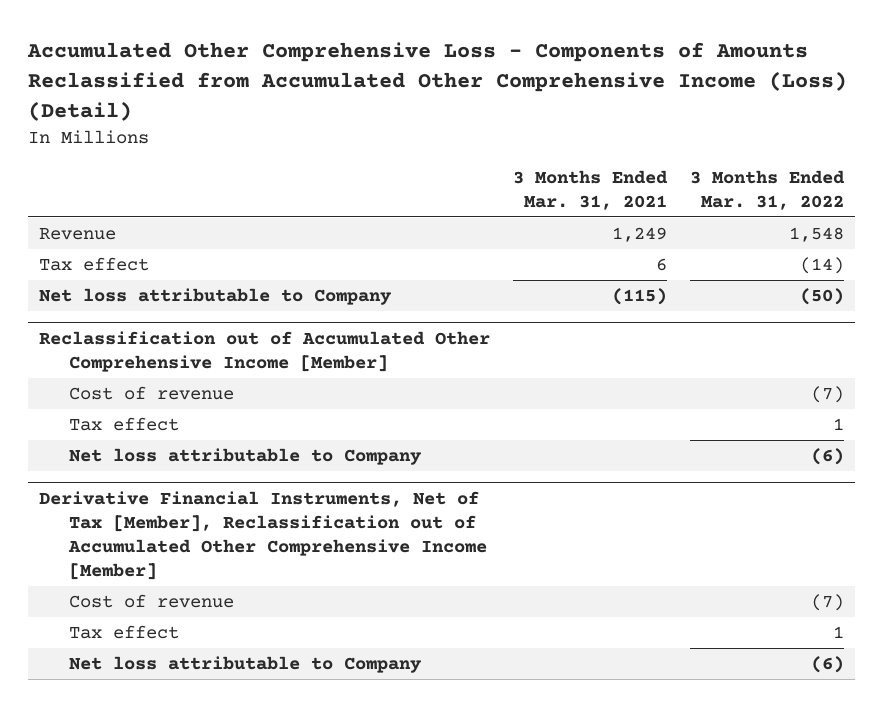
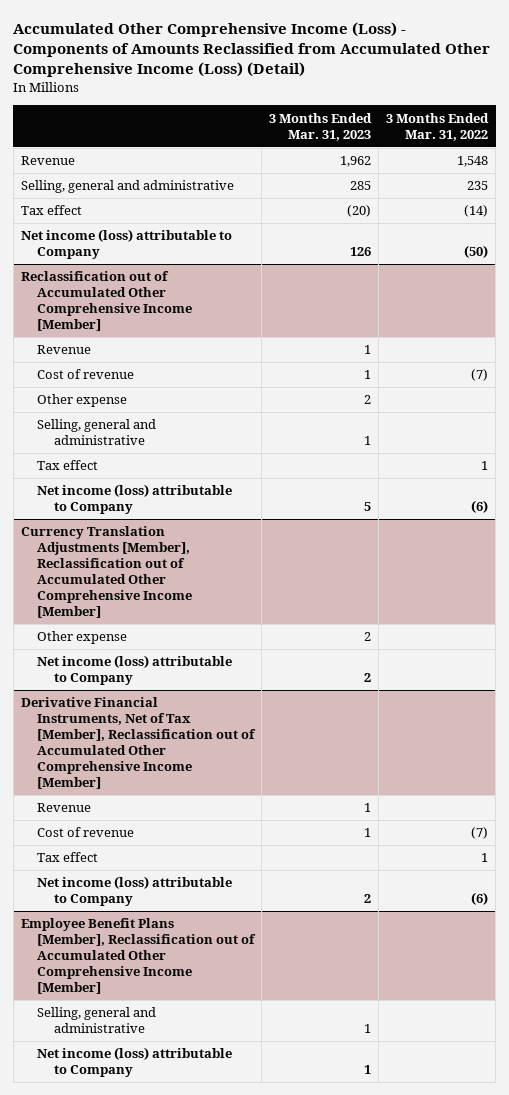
[26,42,847,121] Accumulated Other Comprehensive Loss - Components of Amounts Reclassified from Accumulated Other Comprehensive Income (Loss) (Detail) -> [13,21,491,78] Accumulated Other Comprehensive Income (Loss) - Components of Amounts Reclassified from Accumulated Other Comprehensive Income (Loss) (Detail)
[512,169,668,210] 3 Months Ended Mar. 31, 2021 -> none
none -> [269,112,373,141] 3 Months Ended Mar. 31, 2023
none -> [20,180,234,194] Selling, general and administrative
[39,288,393,306] Net loss attributable to Company -> [20,229,232,260] Net income (loss) attributable to Company
none -> [37,345,92,355] Revenue
none -> [37,394,128,408] Other expense
none -> [37,419,157,446] Selling, general and administrative
[68,448,422,466] Net loss attributable to Company -> [37,484,233,515] Net income (loss) attributable to Company
none -> [20,526,193,619] Currency Translation Adjustments [Member], Reclassification out of Accumulated Other Comprehensive Income [Member]
none -> [37,631,128,645] Other expense
none -> [37,655,233,686] Net income (loss) attributable to Company
none -> [37,803,92,813] Revenue
[68,656,422,674] Net loss attributable to Company -> [37,876,233,907] Net income (loss) attributable to Company
none -> [20,918,257,995] Employee Benefit Plans [Member], Reclassification out of Accumulated Other Comprehensive Income [Member]
none -> [37,1007,157,1034] Selling, general and administrative
none -> [37,1047,233,1078] Net income (loss) attributable to Company

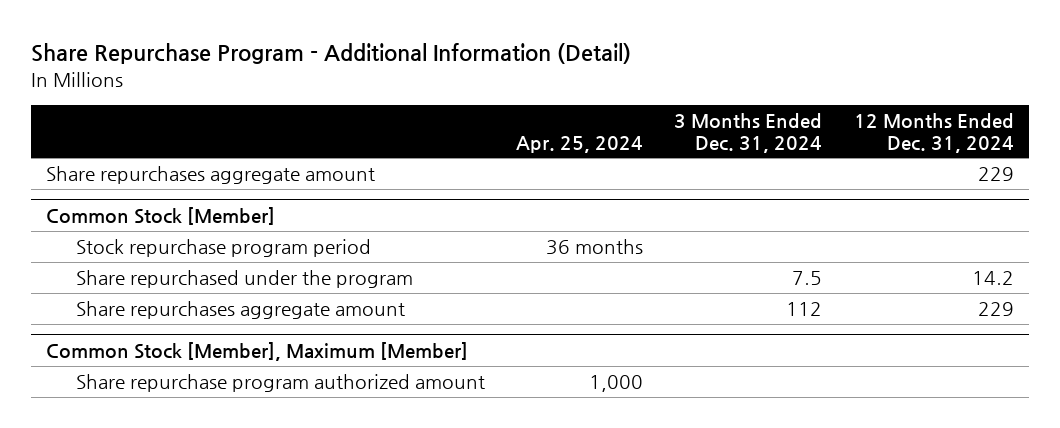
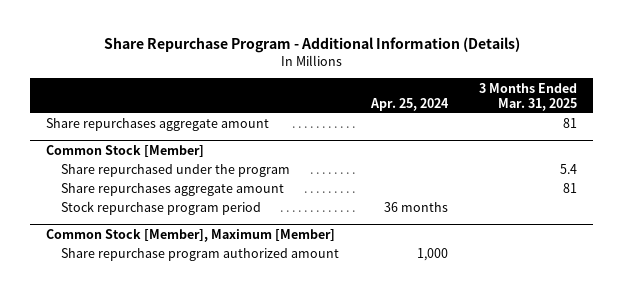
[30,43,631,65] Share Repurchase Program - Additional Information (Detail) -> [103,37,520,54] Share Repurchase Program - Additional Information (Details)
[674,112,823,153] 3 Months Ended Dec. 31, 2024 -> none
[853,112,1014,153] 12 Months Ended Dec. 31, 2024 -> none
none -> [479,82,578,111] 3 Months Ended Mar. 31, 2025
[75,238,371,257] Stock repurchase program period -> [61,201,262,216] Stock repurchase program period

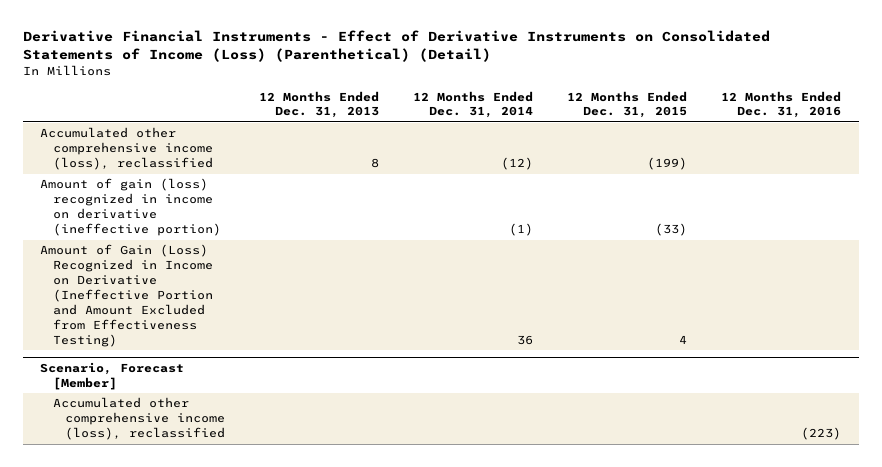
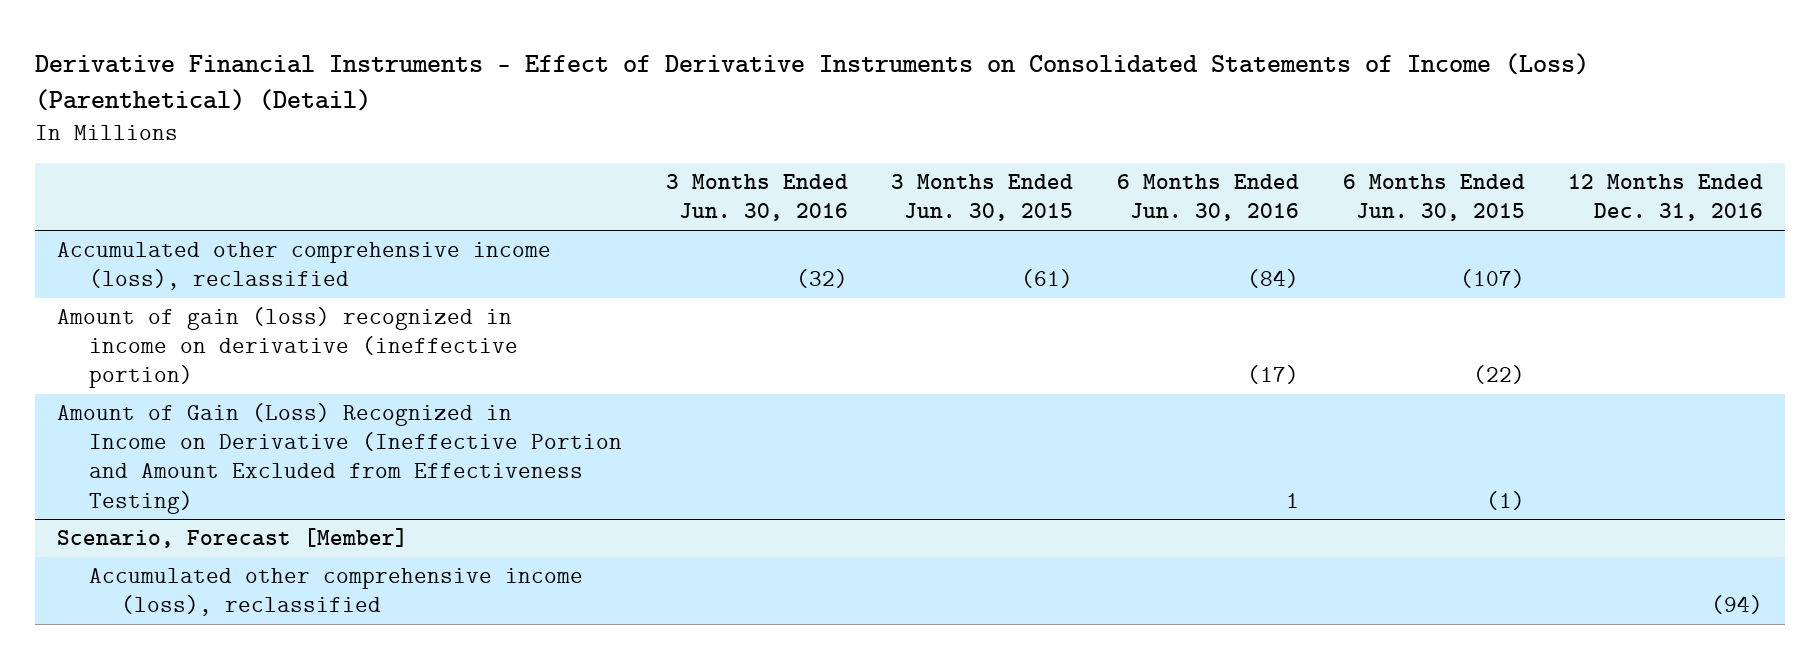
[258,90,379,119] 12 Months Ended Dec. 31, 2013 -> none
[413,90,534,119] 12 Months Ended Dec. 31, 2014 -> none
[567,90,688,119] 12 Months Ended Dec. 31, 2015 -> none
none -> [665,174,848,222] 3 Months Ended Jun. 30, 2016
none -> [891,174,1074,222] 3 Months Ended Jun. 30, 2015
none -> [1117,174,1300,222] 6 Months Ended Jun. 30, 2016
none -> [1342,174,1525,222] 6 Months Ended Jun. 30, 2015
[801,427,842,441] (223) -> [1711,595,1764,615] (94)

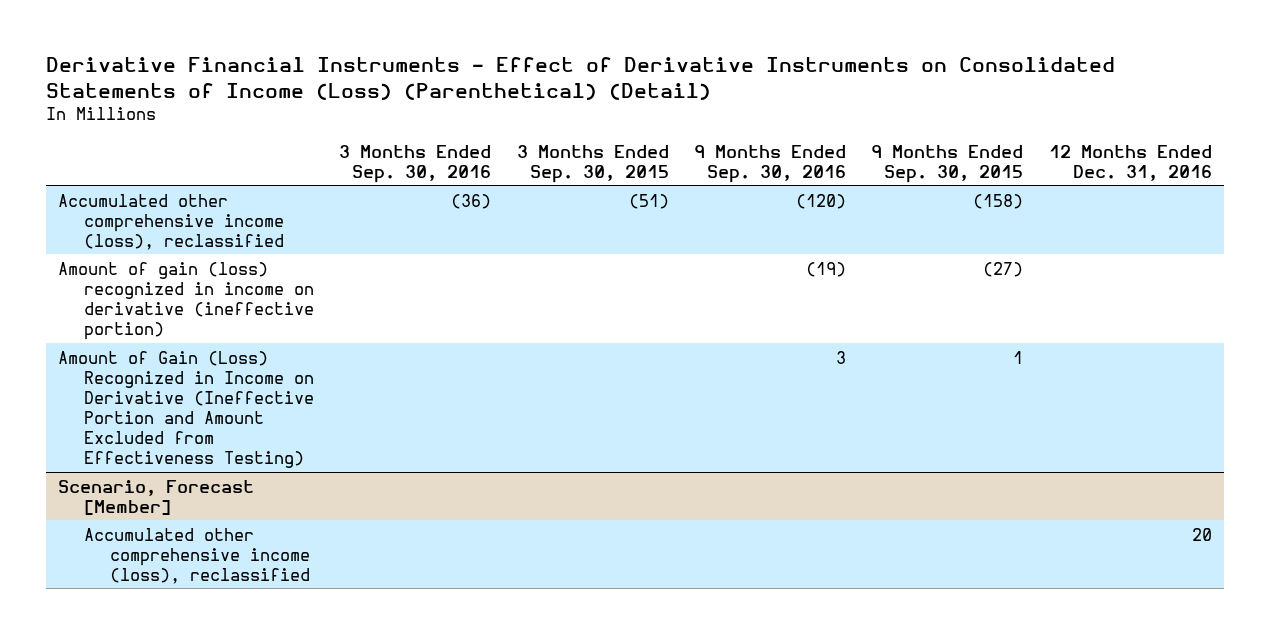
[665,174,848,222] 3 Months Ended Jun. 30, 2016 -> none
[891,174,1074,222] 3 Months Ended Jun. 30, 2015 -> none
[1117,174,1300,222] 6 Months Ended Jun. 30, 2016 -> none
[1342,174,1525,222] 6 Months Ended Jun. 30, 2015 -> none
none -> [339,144,492,183] 3 Months Ended Sep. 30, 2016
none -> [516,144,669,183] 3 Months Ended Sep. 30, 2015
none -> [694,144,847,183] 9 Months Ended Sep. 30, 2016
none -> [871,144,1024,183] 9 Months Ended Sep. 30, 2015
[1711,595,1764,615] (94) -> [1191,527,1212,541] 20

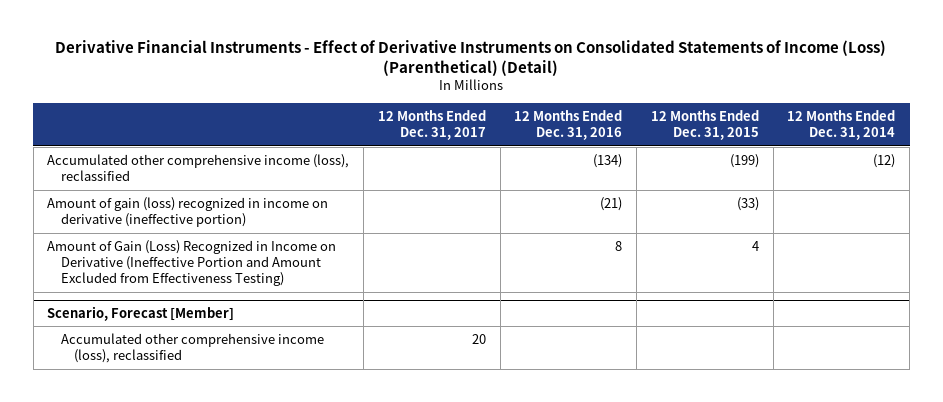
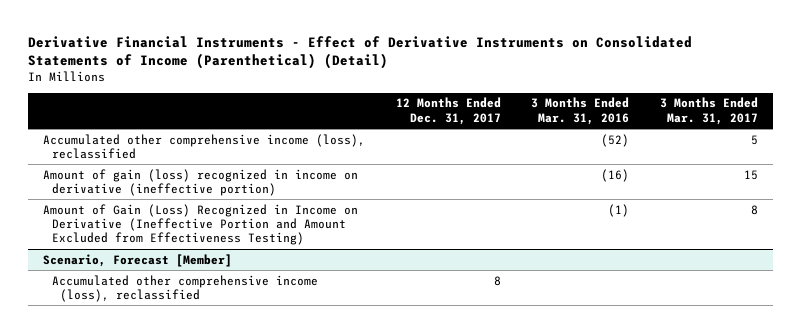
[55,40,887,76] Derivative Financial Instruments - Effect of Derivative Instruments on Consolidated Statements of Income (Loss) (Parenthetical) (Detail) -> [28,35,693,69] Derivative Financial Instruments - Effect of Derivative Instruments on Consolidated Statements of Income (Parenthetical) (Detail)
[514,109,623,141] 12 Months Ended Dec. 31, 2016 -> none
[650,109,759,141] 12 Months Ended Dec. 31, 2015 -> none
[787,109,896,141] 12 Months Ended Dec. 31, 2014 -> none
none -> [531,97,630,125] 3 Months Ended Mar. 31, 2016
none -> [659,97,758,125] 3 Months Ended Mar. 31, 2017
[471,333,486,344] 20 -> [493,275,501,286] 8

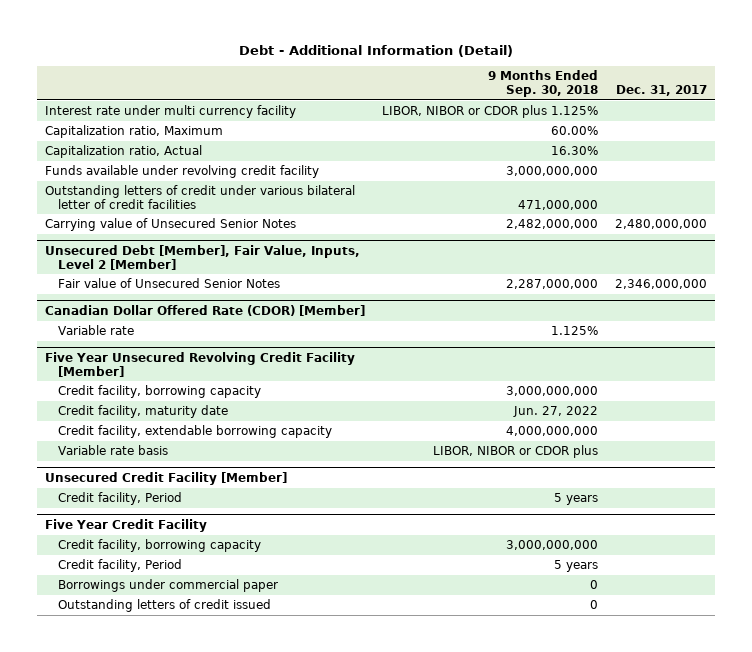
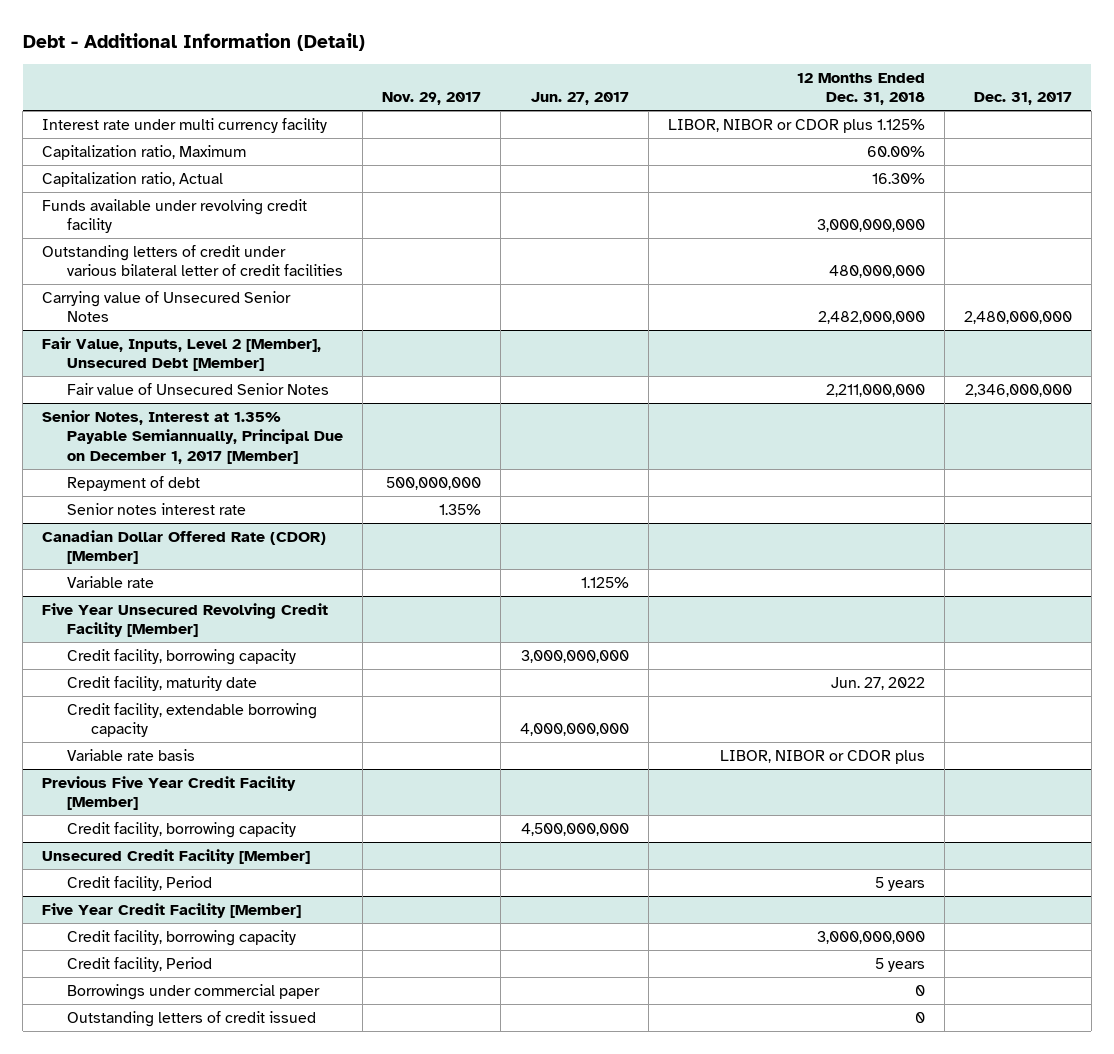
[488,70,599,97] 9 Months Ended Sep. 30, 2018 -> none
none -> [381,92,481,106] Nov. 29, 2017
none -> [530,92,629,106] Jun. 27, 2017
none -> [796,73,925,106] 12 Months Ended Dec. 31, 2018
[45,244,361,270] Unsecured Debt [Member], Fair Value, Inputs, Level 2 [Member] -> [42,336,322,372] Fair Value, Inputs, Level 2 [Member], Unsecured Debt [Member]
none -> [42,409,343,464] Senior Notes, Interest at 1.35% Payable Semiannually, Principal Due on December 1, 2017 [Member]
none -> [66,475,200,491] Repayment of debt
none -> [66,502,246,515] Senior notes interest rate
none -> [42,775,297,811] Previous Five Year Credit Facility [Member]
none -> [66,821,296,838] Credit facility, borrowing capacity
[45,518,208,532] Five Year Credit Facility -> [42,902,302,918] Five Year Credit Facility [Member]

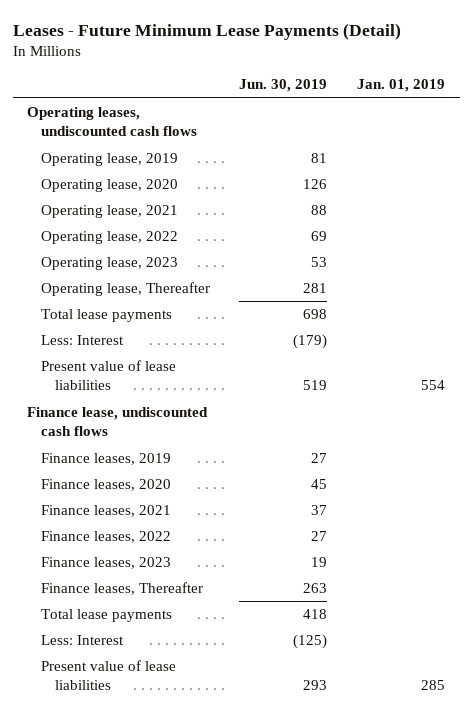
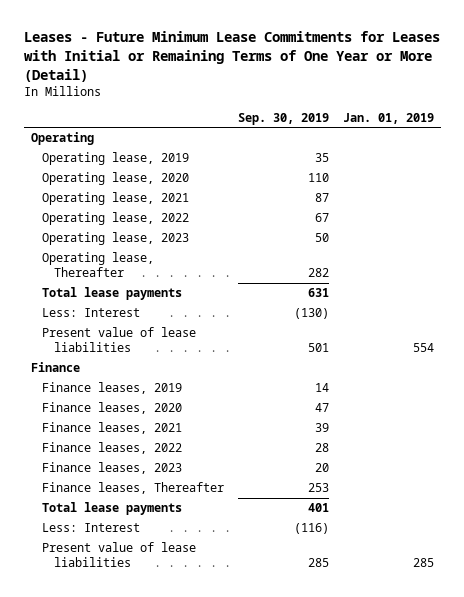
[12,23,401,41] Leases - Future Minimum Lease Payments (Detail) -> [23,31,440,82] Leases - Future Minimum Lease Commitments for Leases with Initial or Remaining Terms of One Year or More (Detail)
[239,79,328,93] Jun. 30, 2019 -> none
none -> [237,112,329,125] Sep. 30, 2019
[27,107,197,137] Operating leases, undiscounted cash flows -> [30,132,94,146] Operating
[27,407,209,437] Finance lease, undiscounted cash flows -> [30,362,80,373] Finance

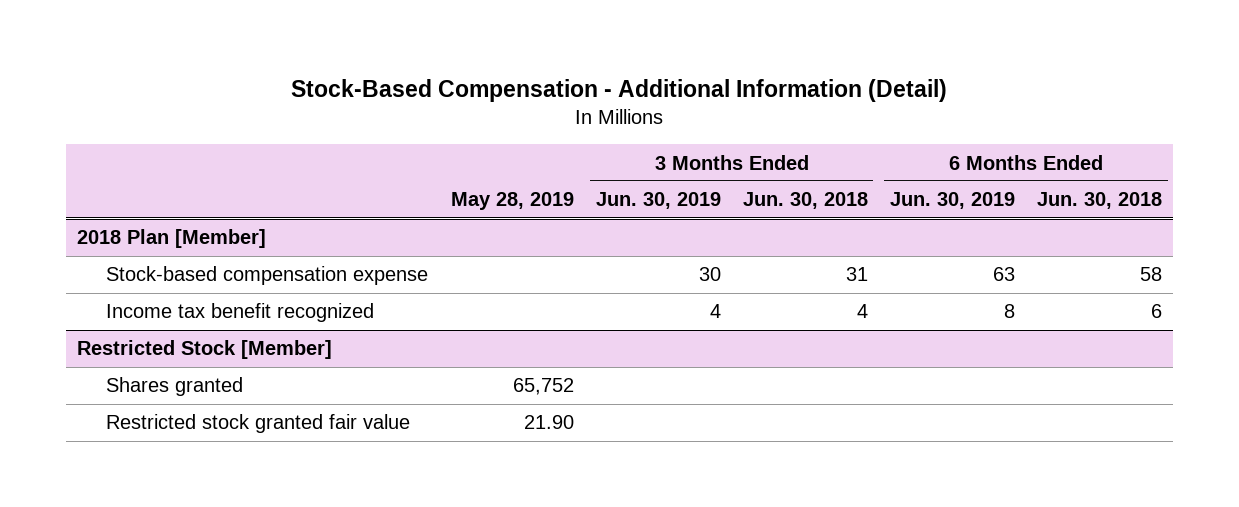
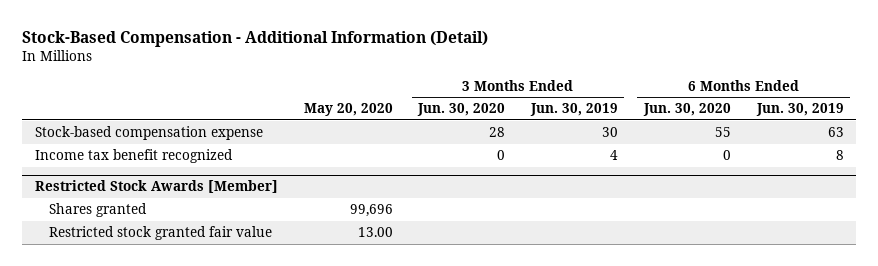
[450,192,574,211] May 28, 2019 -> none
[742,192,868,210] Jun. 30, 2018 -> none
[1037,192,1163,210] Jun. 30, 2018 -> none
none -> [303,103,393,117] May 20, 2020
none -> [417,103,506,117] Jun. 30, 2020
none -> [642,103,731,117] Jun. 30, 2020
[76,229,266,249] 2018 Plan [Member] -> none
[76,340,332,360] Restricted Stock [Member] -> [34,180,278,194] Restricted Stock Awards [Member]

